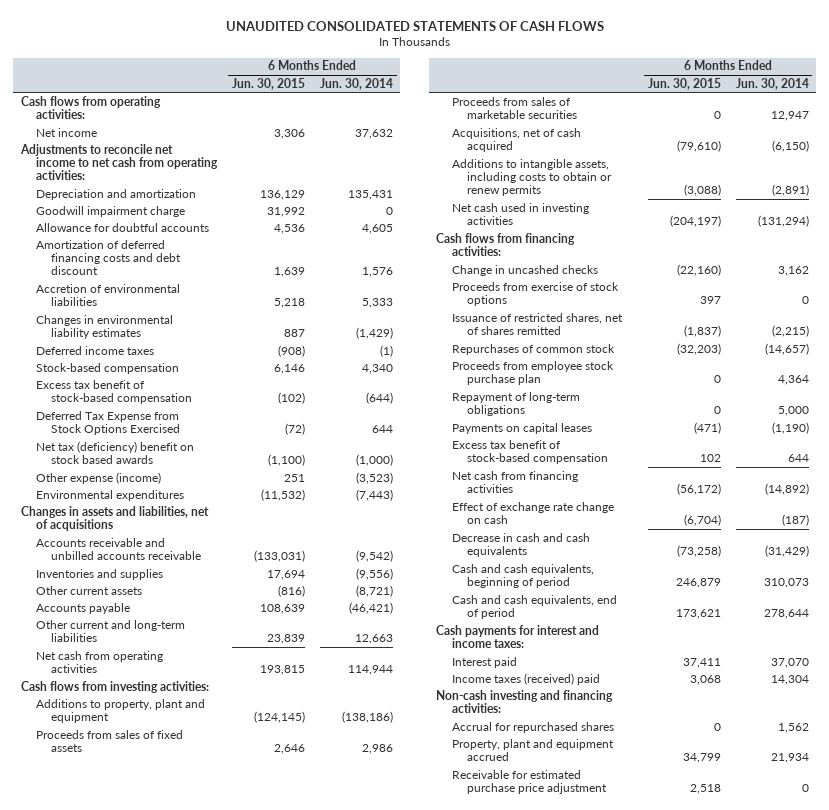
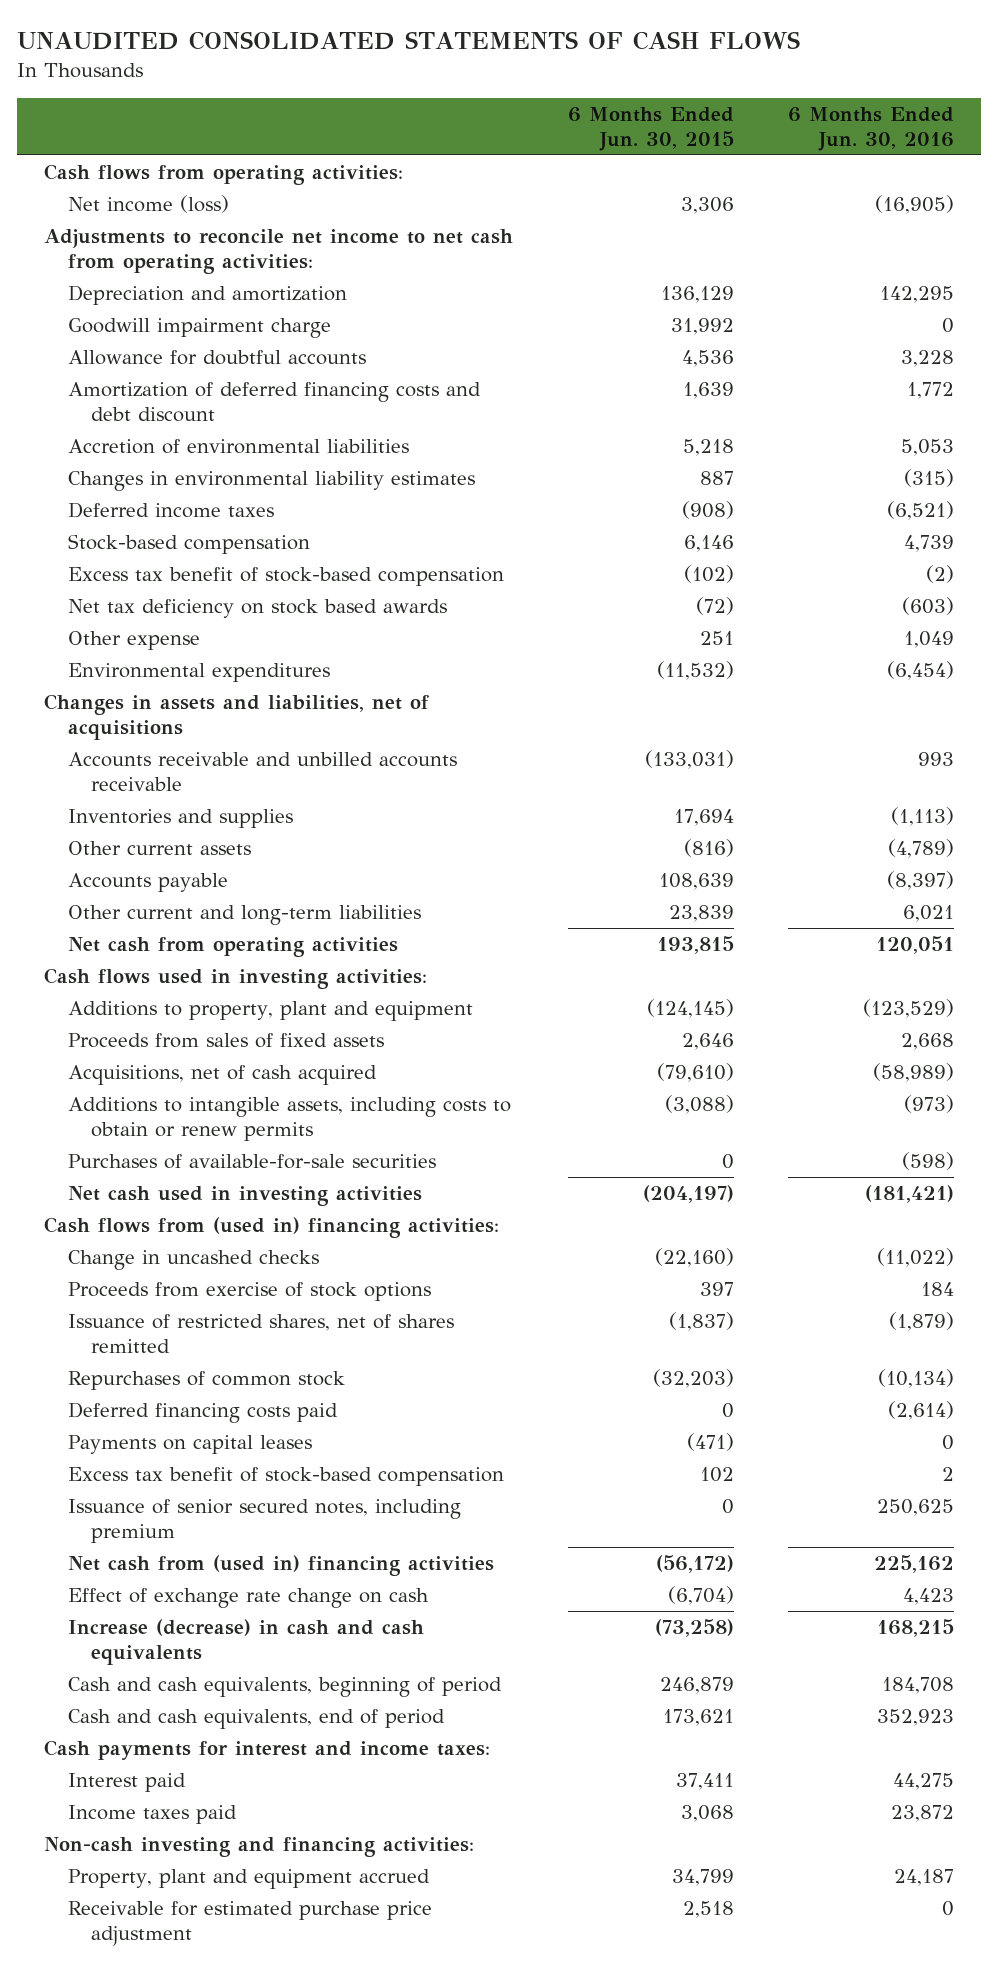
[319,77,393,90] Jun. 30, 2014 -> none
none -> [787,107,954,151] 6 Months Ended Jun. 30, 2016
[35,127,97,137] Net income -> [67,195,229,214] Net income (loss)
[35,410,180,435] Deferred Tax Expense from Stock Options Exercised -> none
[35,440,194,464] Net tax (deficiency) benefit on stock based awards -> [67,599,447,619] Net tax deficiency on stock based awards
[267,453,305,466] (1,100) -> [695,597,734,616] (72)
[35,471,161,484] Other expense (income) -> [67,631,200,651] Other expense
[20,680,209,693] Cash flows from investing activities: -> [44,968,428,990] Cash flows used in investing activities:
[451,96,577,119] Proceeds from sales of marketable securities -> none
none -> [67,1154,436,1170] Purchases of available-for-sale securities
[436,232,576,256] Cash flows from financing activities: -> [44,1217,500,1239] Cash flows from (used in) financing activities:
[451,360,614,385] Proceeds from employee stock purchase plan -> none
[451,391,580,416] Repayment of long-term obligations -> none
none -> [67,1402,338,1424] Deferred financing costs paid
none -> [67,1499,461,1543] Issuance of senior secured notes, including premium
[451,470,578,493] Net cash from financing activities -> [67,1555,494,1577] Net cash from (used in) financing activities
[451,532,590,557] Decrease in cash and cash equivalents -> [67,1619,424,1665] Increase (decrease) in cash and cash equivalents
[451,672,600,685] Income taxes (received) paid -> [67,1805,237,1825] Income taxes paid
[451,721,614,733] Accrual for repurchased shares -> none

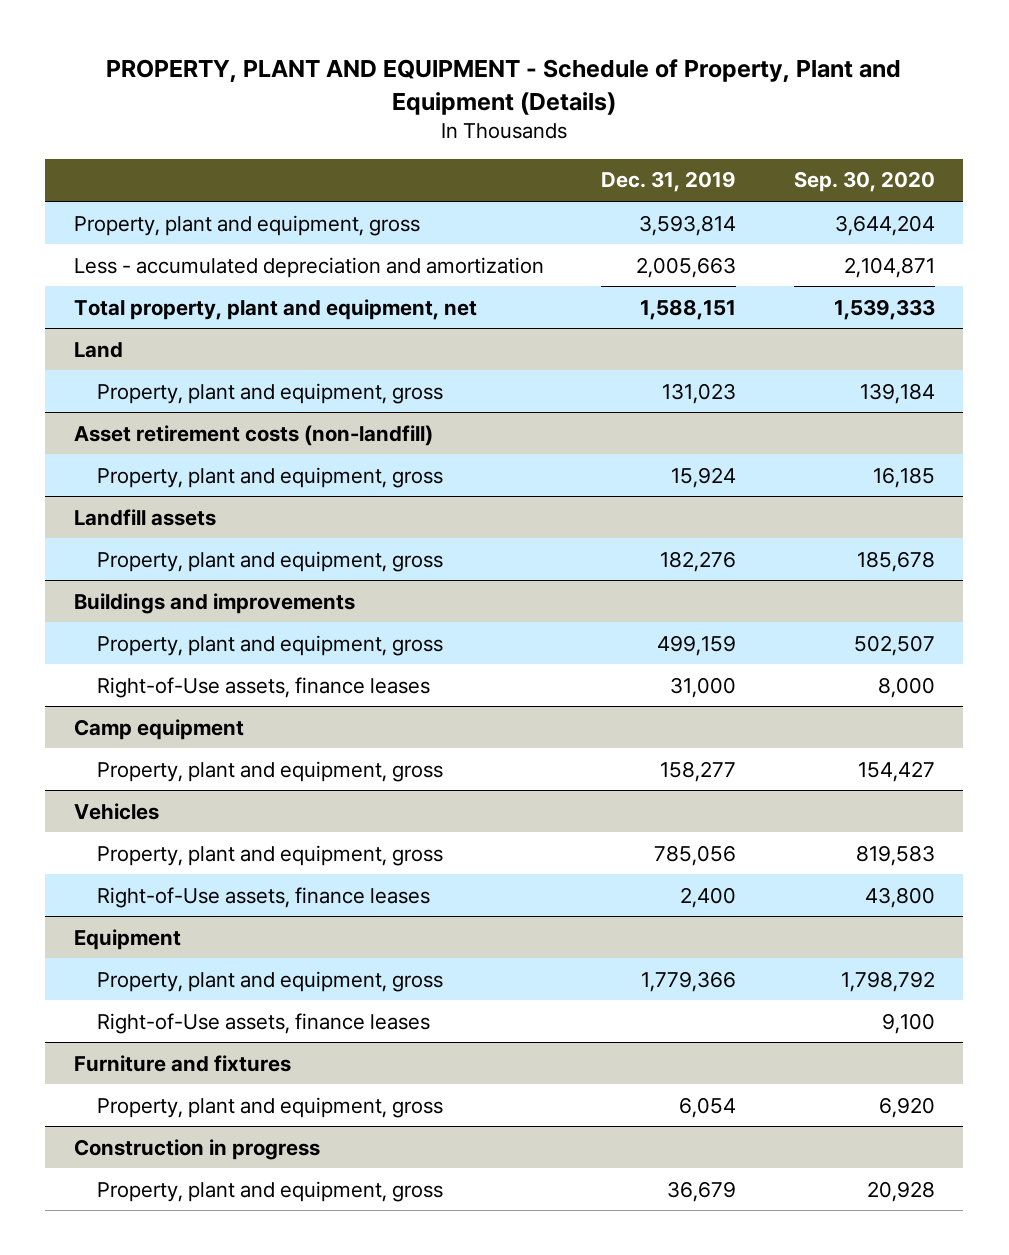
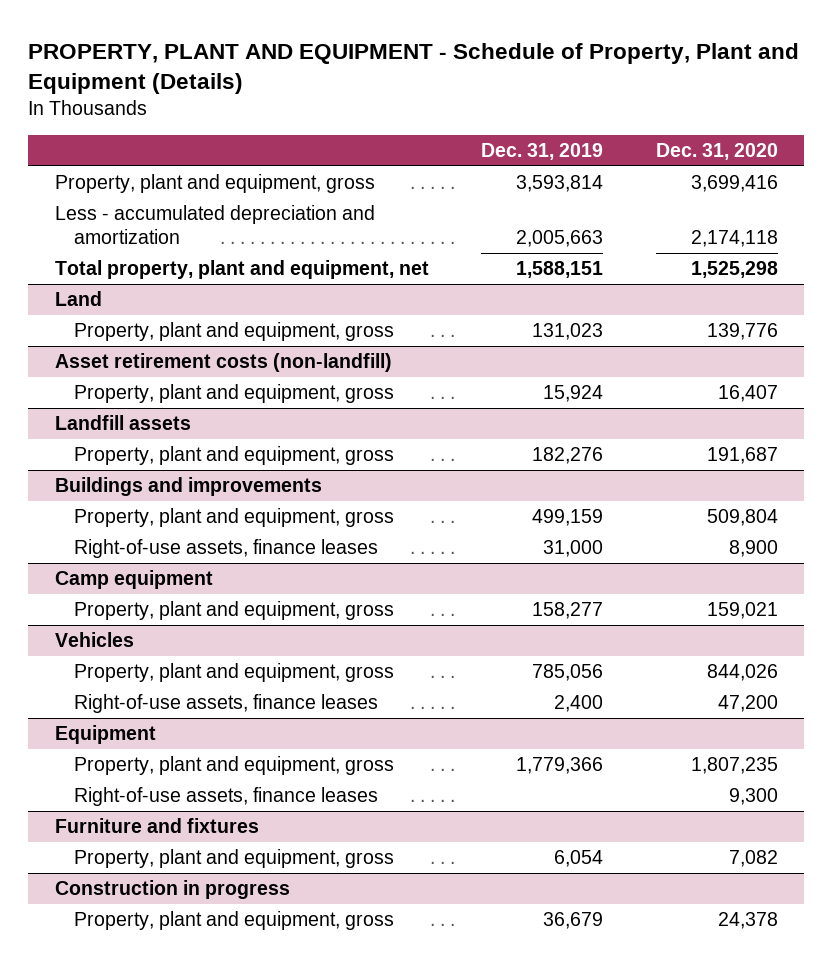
[793,171,935,193] Sep. 30, 2020 -> none
none -> [655,142,778,160] Dec. 31, 2020
[96,676,430,698] Right-of-Use assets, finance leases -> [73,539,378,559] Right-of-use assets, finance leases
[96,886,430,908] Right-of-Use assets, finance leases -> [73,694,378,714] Right-of-use assets, finance leases
[96,1012,430,1034] Right-of-Use assets, finance leases -> [73,787,378,807] Right-of-use assets, finance leases

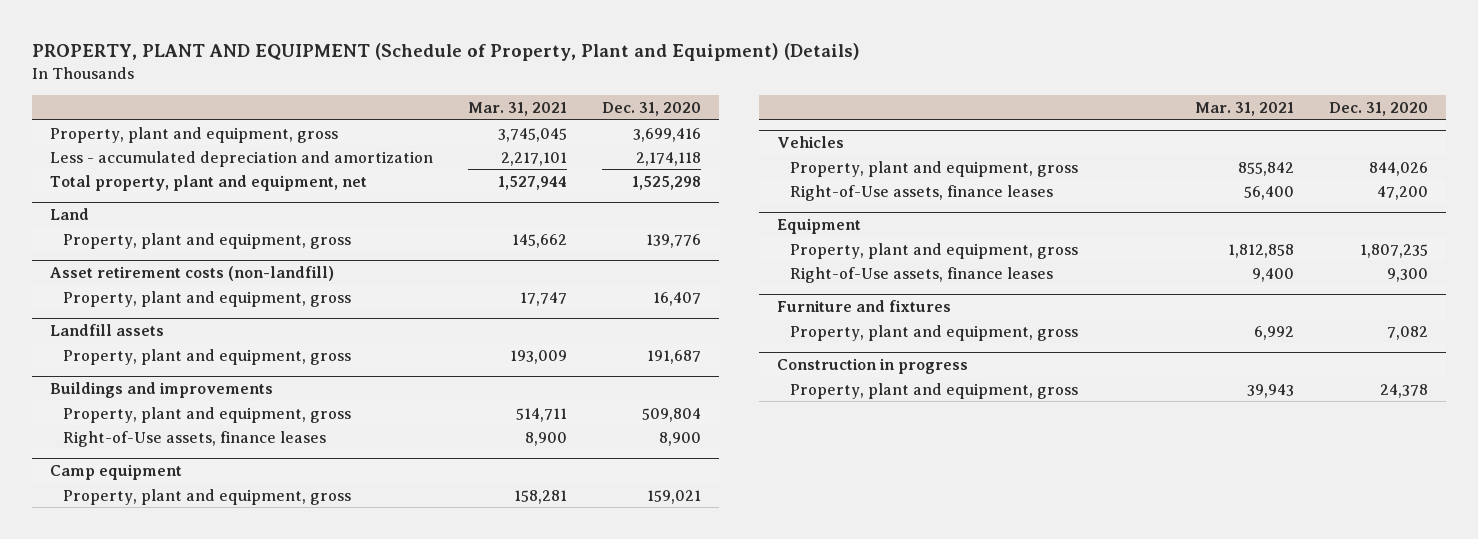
[28,42,800,94] PROPERTY, PLANT AND EQUIPMENT - Schedule of Property, Plant and Equipment (Details) -> [32,43,861,62] PROPERTY, PLANT AND EQUIPMENT (Schedule of Property, Plant and Equipment) (Details)
[481,142,604,160] Dec. 31, 2019 -> none
none -> [468,101,568,116] Mar. 31, 2021
[73,539,378,559] Right-of-use assets, finance leases -> [62,430,326,447] Right-of-Use assets, finance leases
[73,694,378,714] Right-of-use assets, finance leases -> [789,184,1053,201] Right-of-Use assets, finance leases
[73,787,378,807] Right-of-use assets, finance leases -> [789,266,1053,283] Right-of-Use assets, finance leases

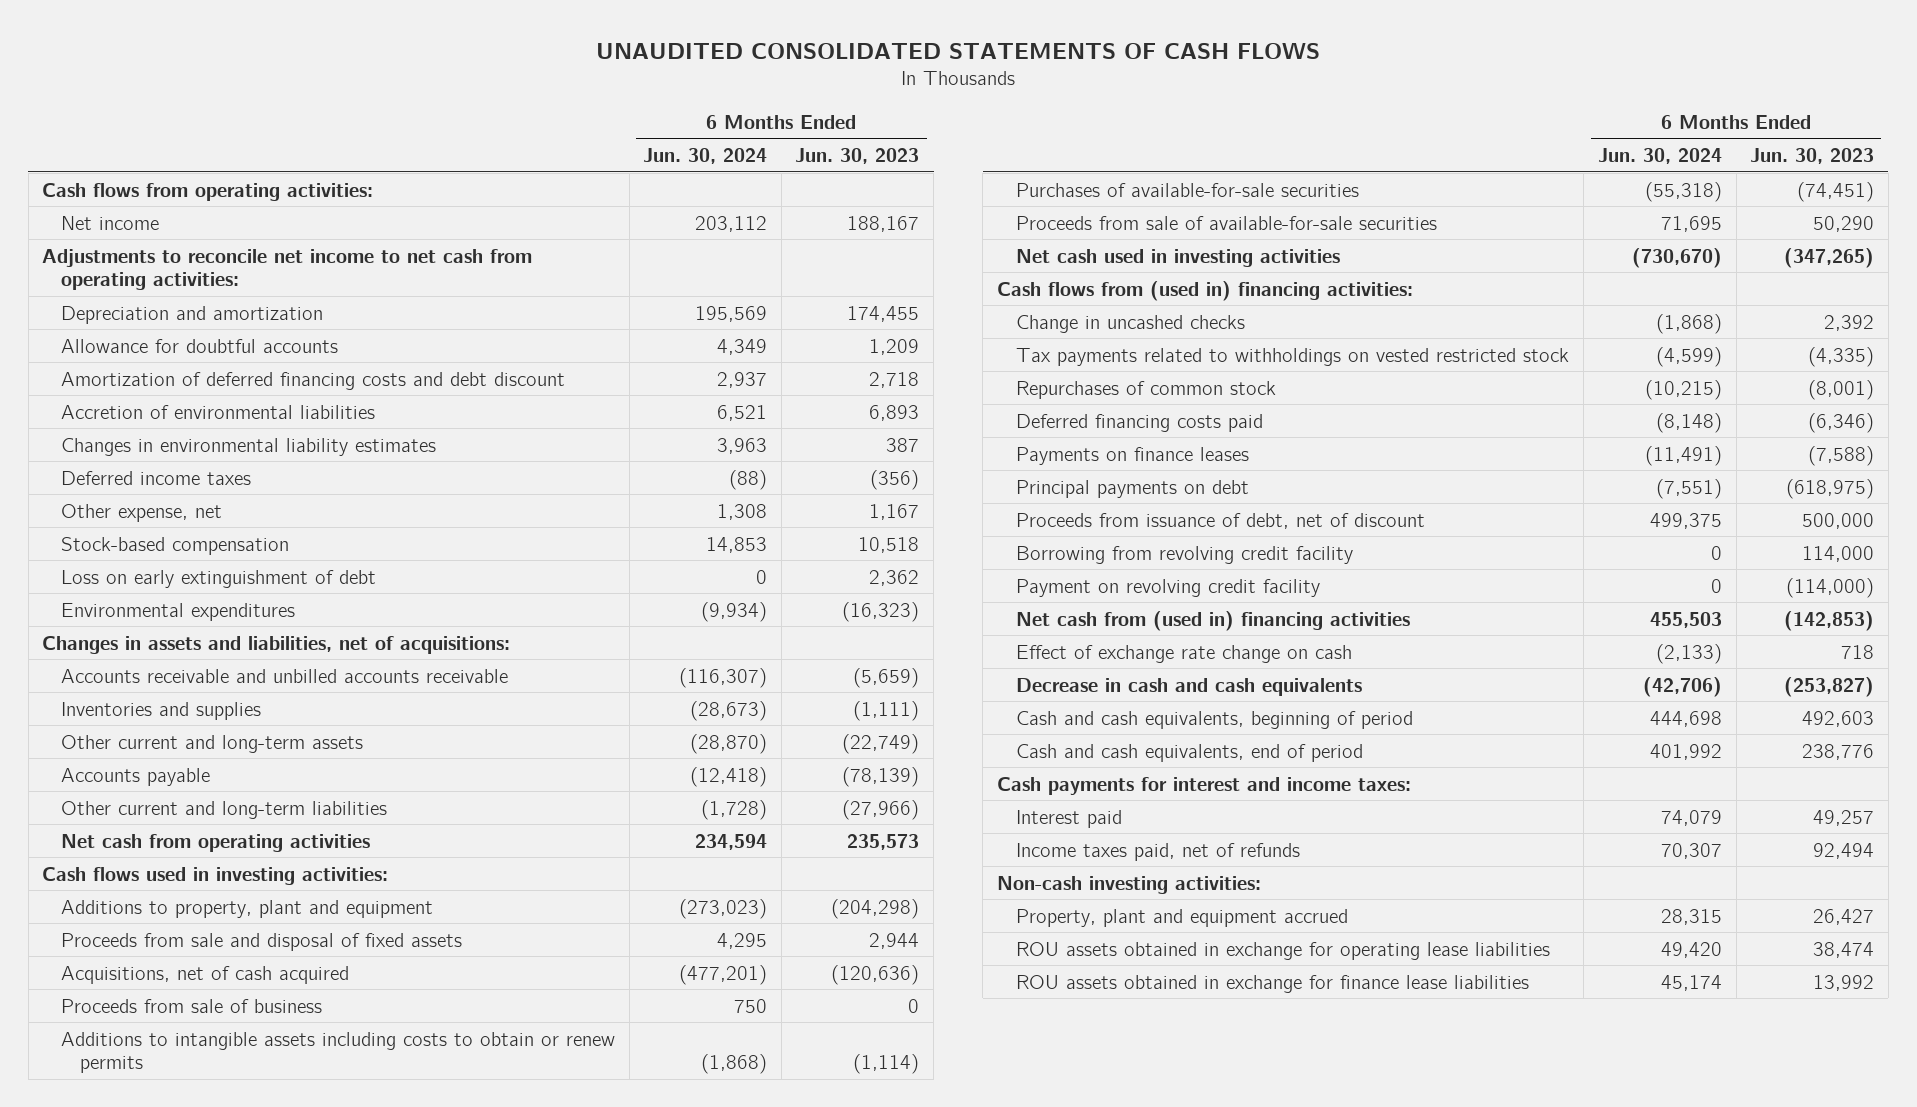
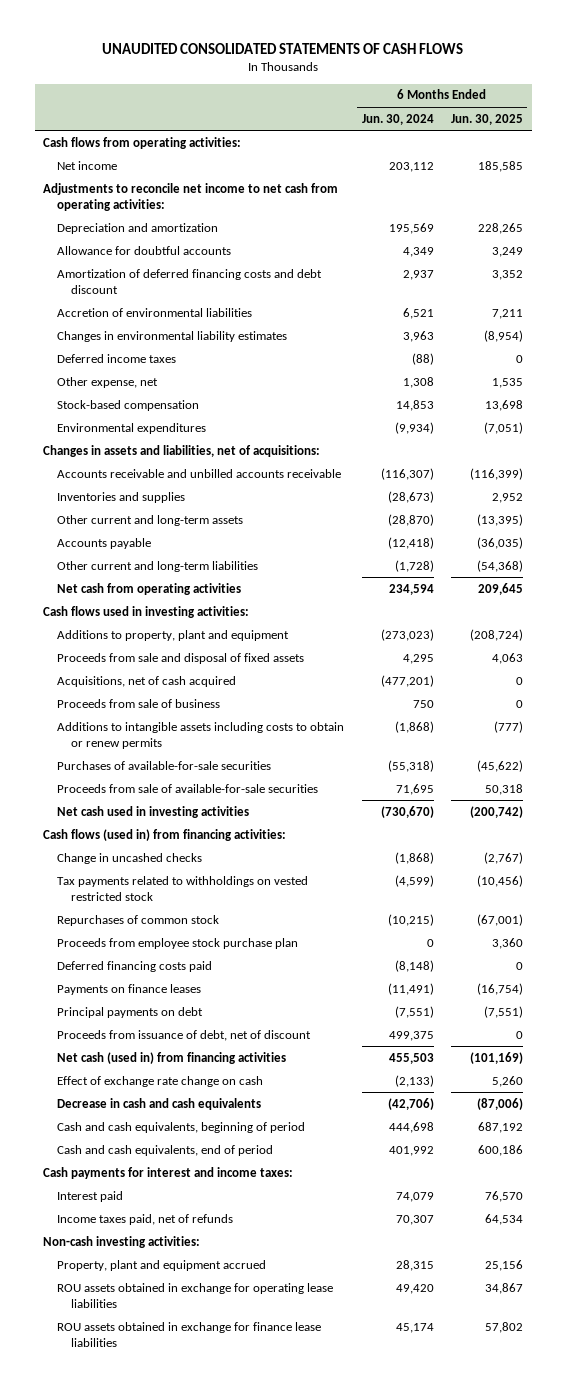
[795,148,920,165] Jun. 30, 2023 -> none
none -> [451,113,524,125] Jun. 30, 2025
[60,569,376,588] Loss on early extinguishment of debt -> none
[997,280,1414,301] Cash flows from (used in) financing activities: -> [43,828,287,841] Cash flows (used in) from financing activities:
none -> [57,937,299,949] Proceeds from employee stock purchase plan
[1015,545,1353,564] Borrowing from revolving credit facility -> none
[1015,578,1320,597] Payment on revolving credit facility -> none
[1015,610,1410,631] Net cash from (used in) financing activities -> [57,1051,287,1064] Net cash (used in) from financing activities

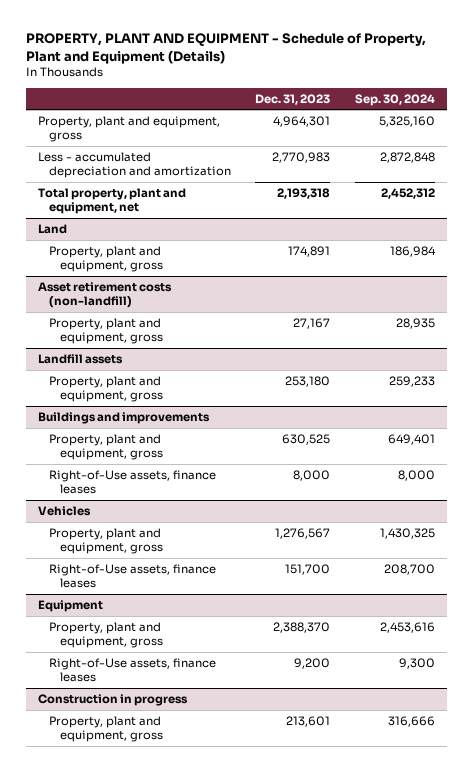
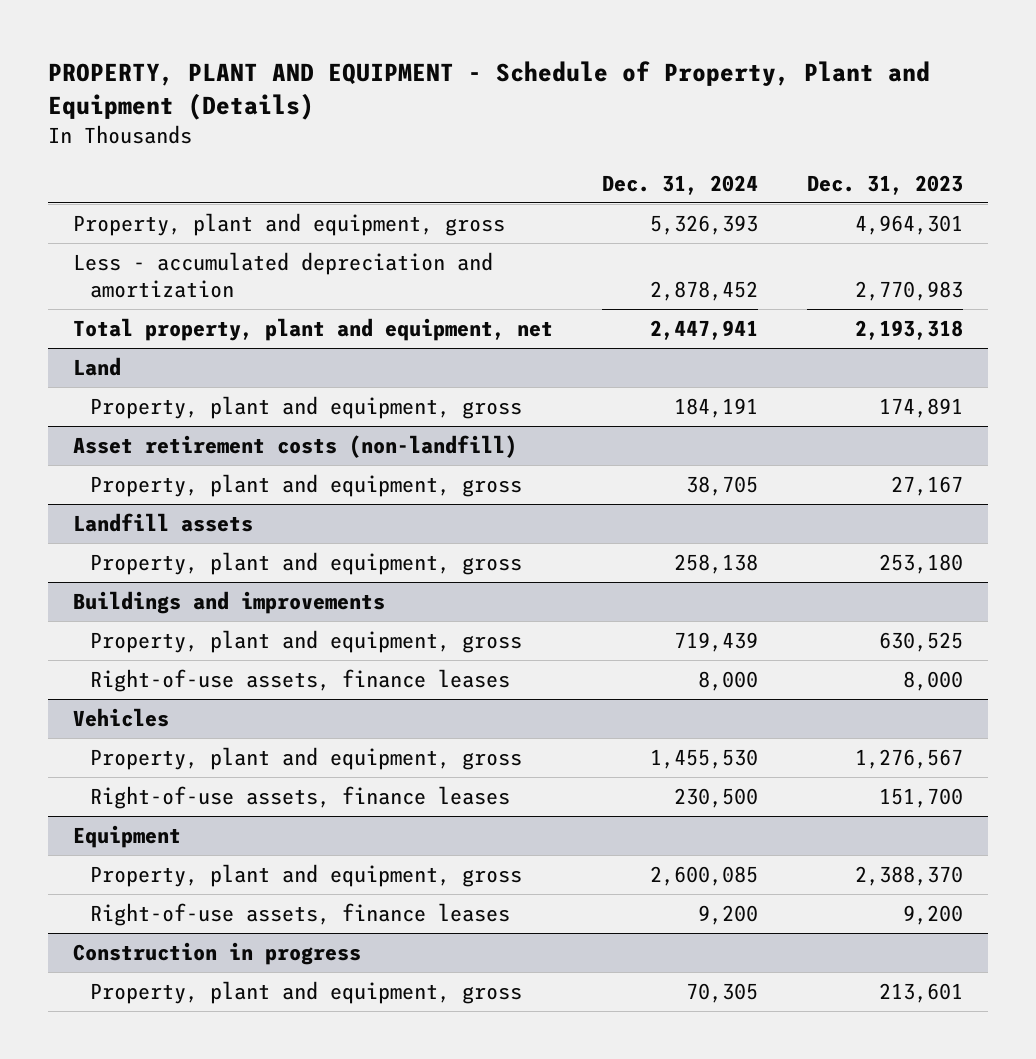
[354,93,435,106] Sep. 30, 2024 -> none
none -> [602,175,759,196] Dec. 31, 2024
[48,470,216,495] Right-of-Use assets, finance leases -> [90,668,511,692] Right-of-use assets, finance leases
[48,564,216,589] Right-of-Use assets, finance leases -> [90,785,511,809] Right-of-use assets, finance leases
[48,658,216,683] Right-of-Use assets, finance leases -> [90,902,511,926] Right-of-use assets, finance leases

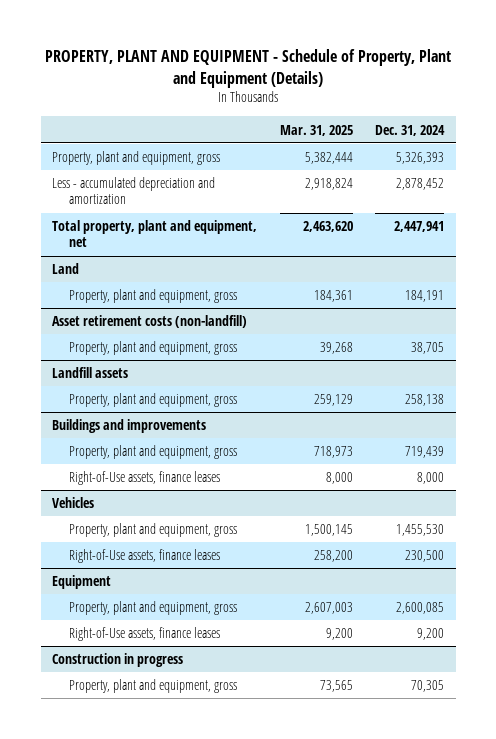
[807,175,964,196] Dec. 31, 2023 -> none
none -> [279,124,353,136] Mar. 31, 2025
[90,668,511,692] Right-of-use assets, finance leases -> [69,471,221,486] Right-of-Use assets, finance leases
[90,785,511,809] Right-of-use assets, finance leases -> [69,549,221,564] Right-of-Use assets, finance leases
[90,902,511,926] Right-of-use assets, finance leases -> [69,627,221,642] Right-of-Use assets, finance leases

